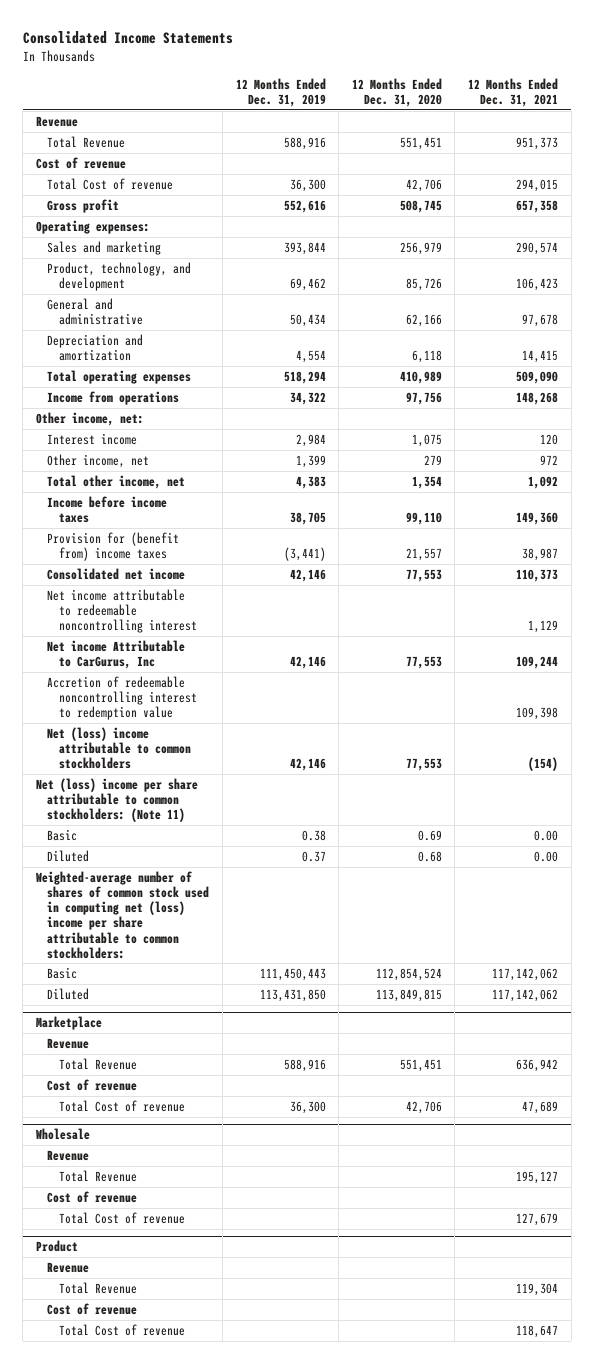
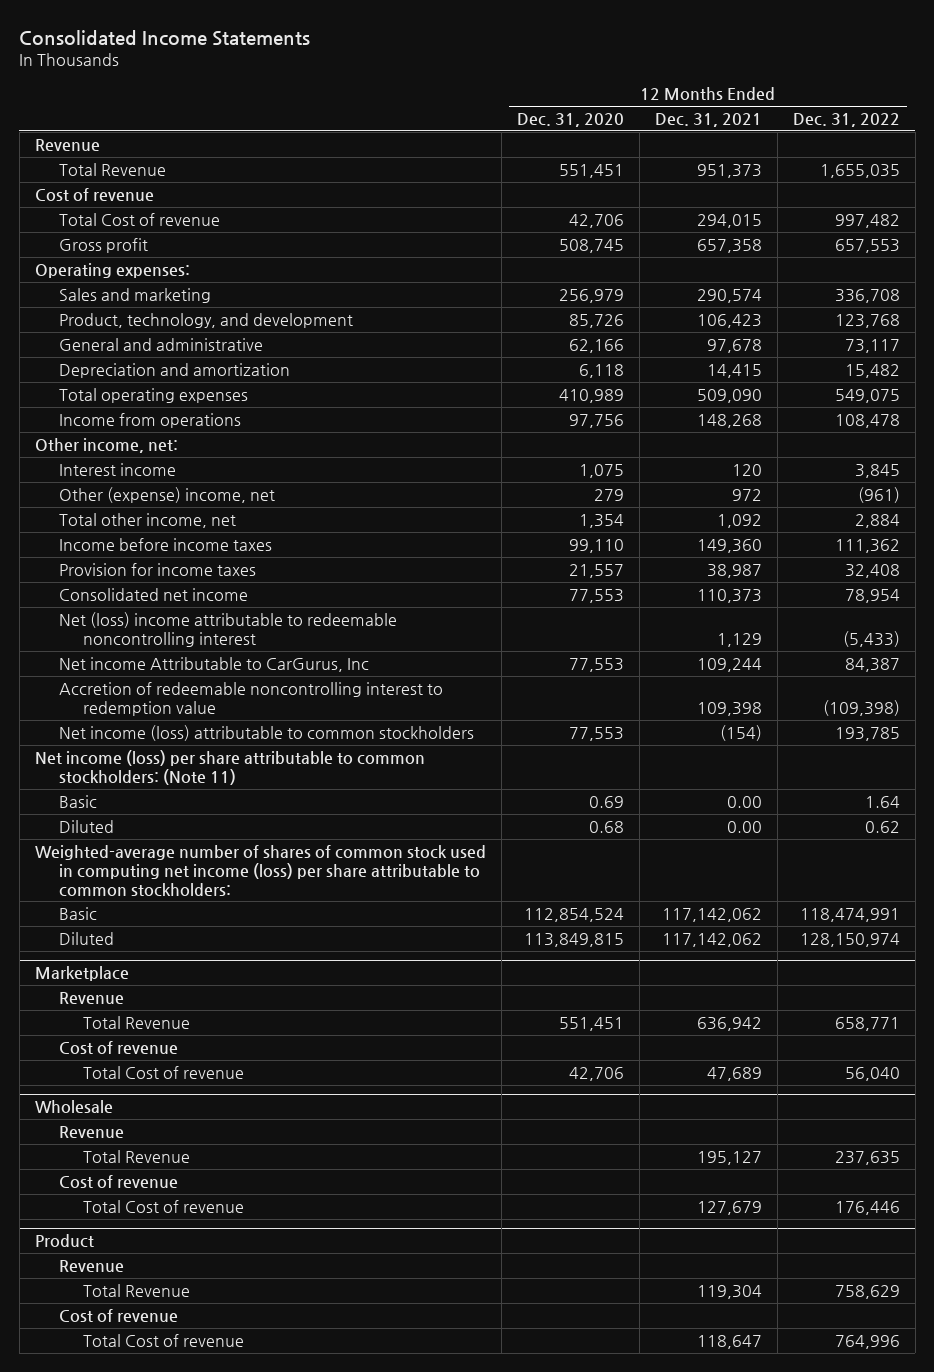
[235,77,326,108] 12 Months Ended Dec. 31, 2019 -> none
none -> [792,112,900,127] Dec. 31, 2022
[47,453,150,468] Other income, net -> [58,486,275,503] Other (expense) income, net
[47,531,180,562] Provision for (benefit from) income taxes -> [58,562,256,576] Provision for income taxes
[47,588,197,634] Net income attributable to redeemable noncontrolling interest -> [58,611,397,647] Net (loss) income attributable to redeemable noncontrolling interest
[47,726,191,770] Net (loss) income attributable to common stockholders -> [58,724,474,741] Net income (loss) attributable to common stockholders
[35,777,198,823] Net (loss) income per share attributable to common stockholders: (Note 11) -> [34,749,425,785] Net income (loss) per share attributable to common stockholders: (Note 11)
[35,870,210,959] Weighted-average number of shares of common stock used in computing net (loss) income per share attributable to common stockholders: -> [34,844,486,897] Weighted-average number of shares of common stock used in computing net income (loss) per share attributable to common stockholders:

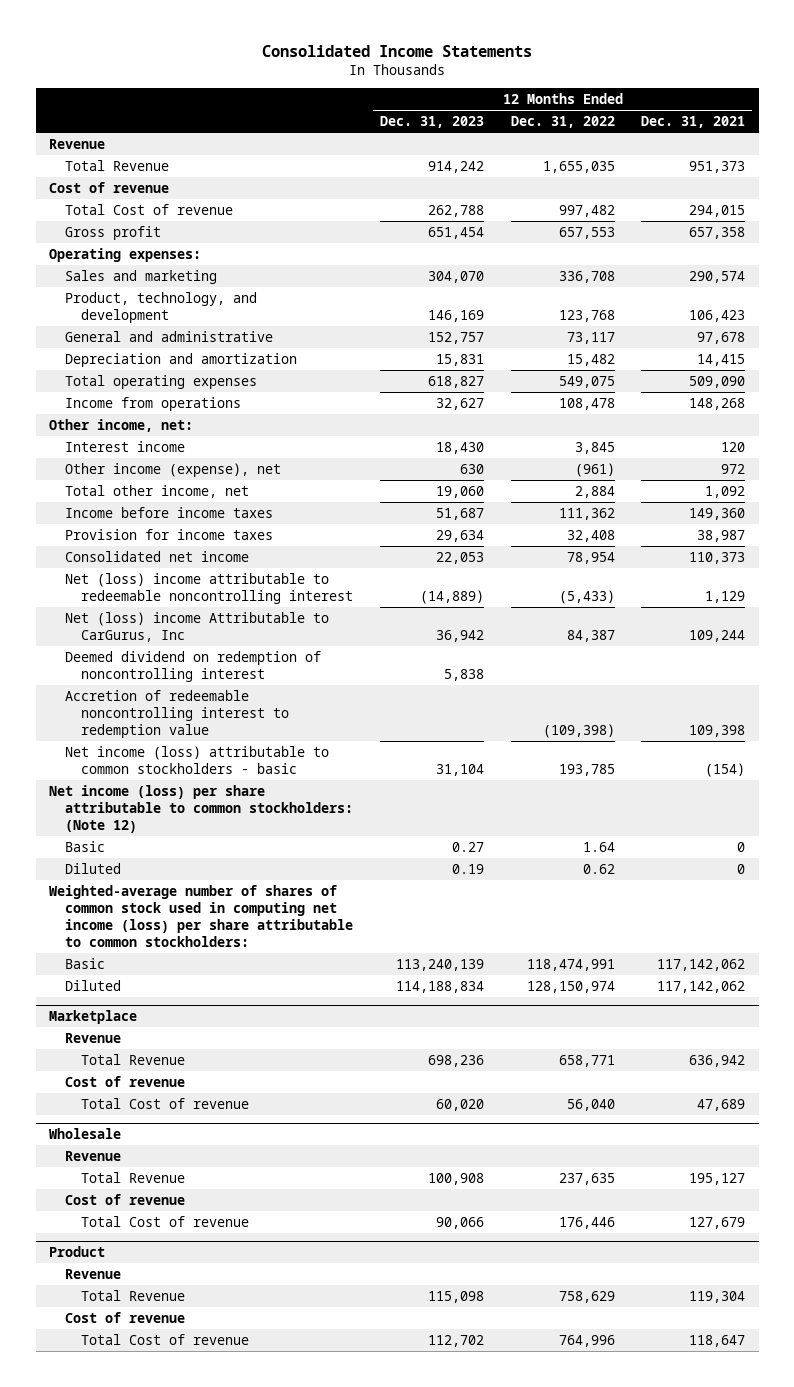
[516,112,624,127] Dec. 31, 2020 -> none
none -> [380,116,485,129] Dec. 31, 2023
[58,486,275,503] Other (expense) income, net -> [65,462,282,477] Other income (expense), net
[58,656,369,672] Net income Attributable to CarGurus, Inc -> [65,611,330,642] Net (loss) income Attributable to CarGurus, Inc
none -> [65,650,322,682] Deemed dividend on redemption of noncontrolling interest
[58,724,474,741] Net income (loss) attributable to common stockholders -> [65,745,330,774] Net income (loss) attributable to common stockholders - basic
[34,749,425,785] Net income (loss) per share attributable to common stockholders: (Note 11) -> [49,784,354,833] Net income (loss) per share attributable to common stockholders: (Note 12)
[726,795,762,808] 0.00 -> [737,841,746,852] 0
[726,820,762,833] 0.00 -> [737,863,746,874] 0

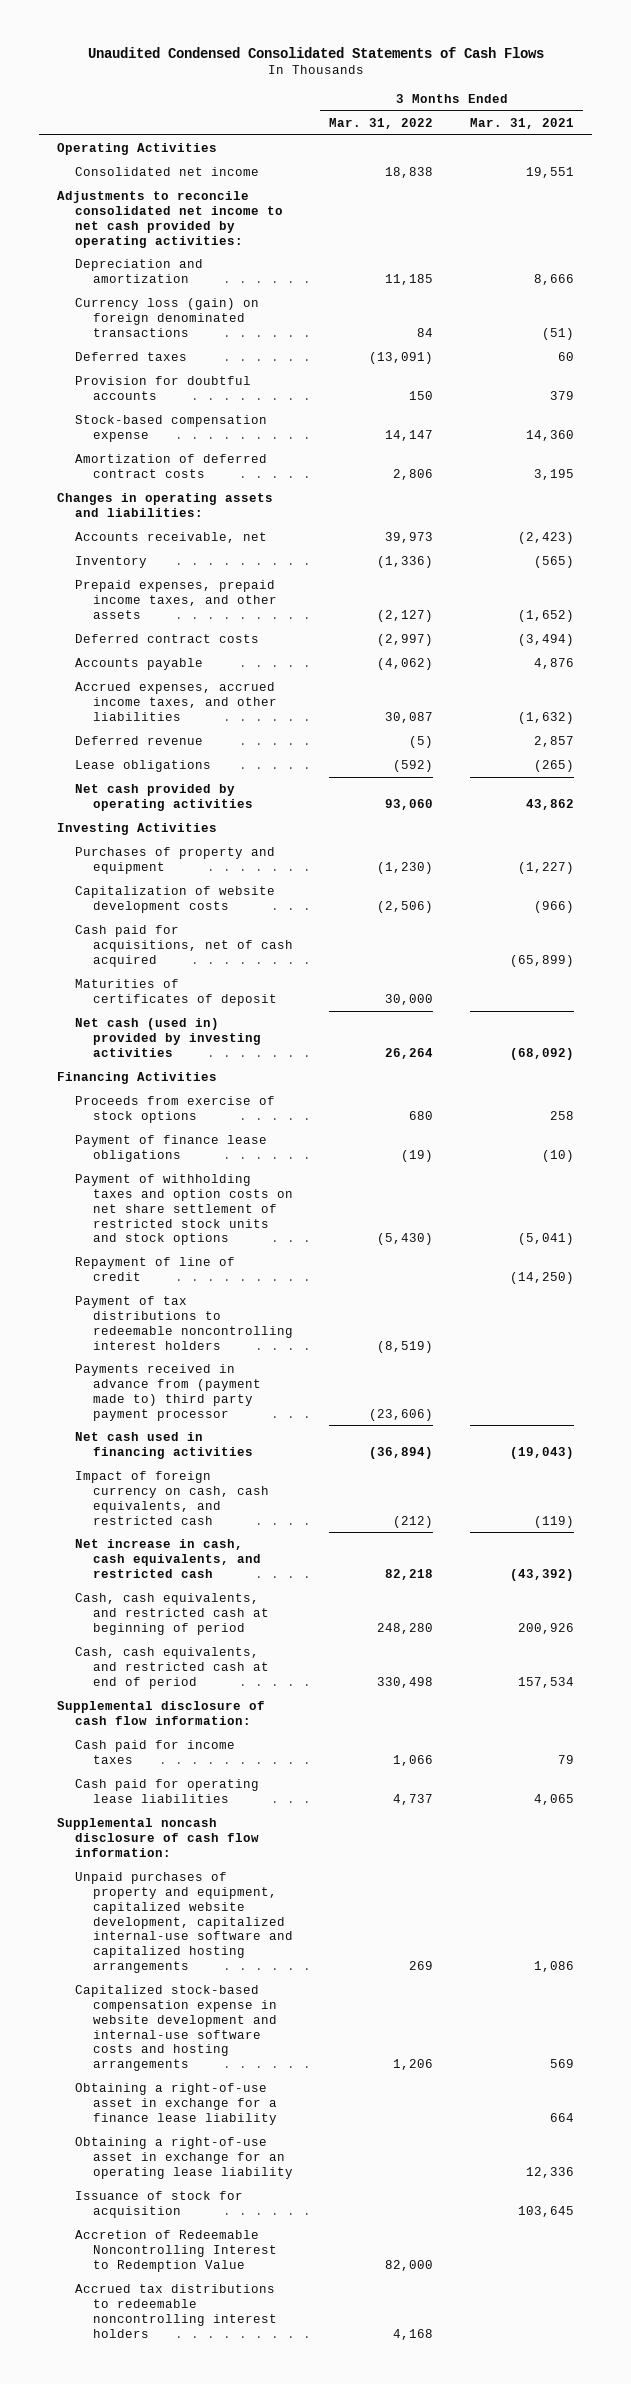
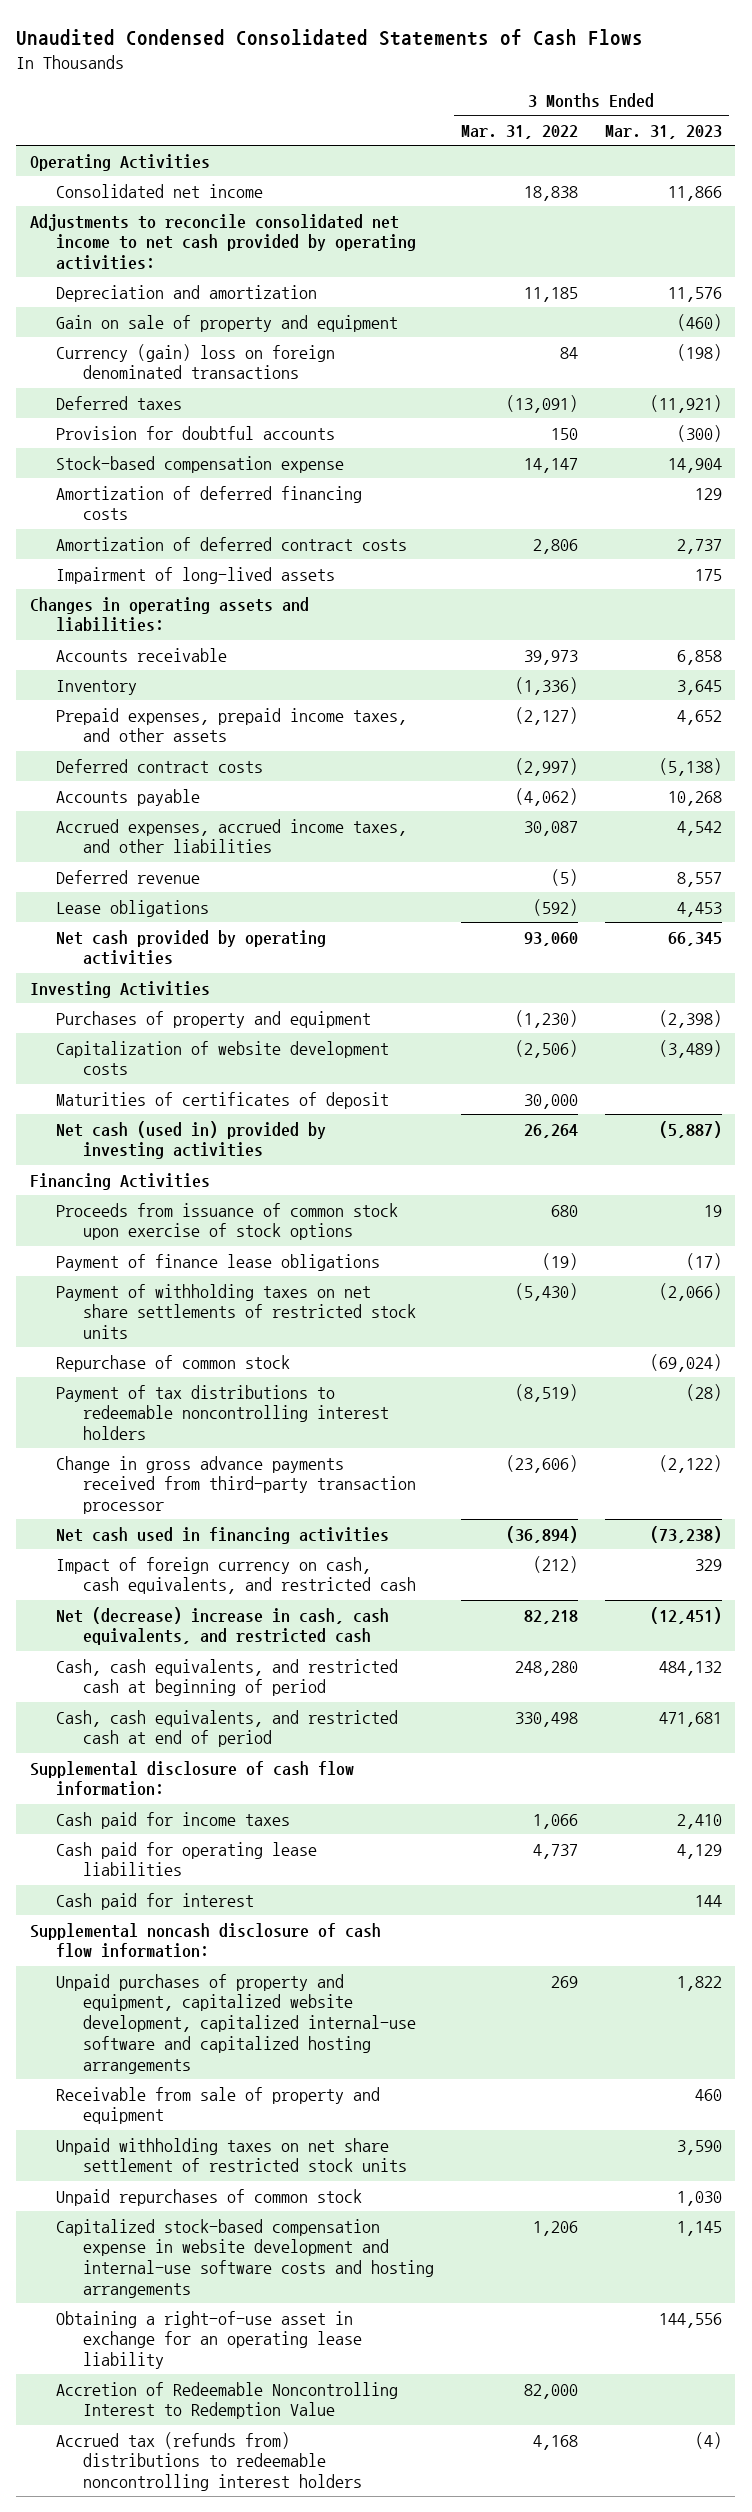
[470,117,575,129] Mar. 31, 2021 -> none
none -> [604,125,722,140] Mar. 31, 2023
none -> [56,314,399,332] Gain on sale of property and equipment
[74,297,259,337] Currency loss (gain) on foreign denominated transactions -> [56,343,336,380] Currency (gain) loss on foreign denominated transactions
none -> [56,485,363,521] Amortization of deferred financing costs
none -> [56,566,336,584] Impairment of long-lived assets
[74,531,267,543] Accounts receivable, net -> [56,647,228,662] Accounts receivable
[74,924,293,967] Cash paid for acquisitions, net of cash acquired -> none
[74,1095,275,1123] Proceeds from exercise of stock options -> [56,1202,399,1241] Proceeds from issuance of common stock upon exercise of stock options
[74,1256,235,1281] Repayment of line of credit -> none
[74,1173,293,1246] Payment of withholding taxes and option costs on net share settlement of restricted stock units and stock options -> [56,1283,416,1340] Payment of withholding taxes on net share settlements of restricted stock units
none -> [56,1354,291,1372] Repurchase of common stock
[74,1363,261,1421] Payments received in advance from (payment made to) third party payment processor -> [56,1455,416,1515] Change in gross advance payments received from third-party transaction processor
[74,1538,261,1578] Net increase in cash, cash equivalents, and restricted cash -> [56,1606,390,1646] Net (decrease) increase in cash, cash equivalents, and restricted cash
none -> [56,1892,255,1910] Cash paid for interest
none -> [56,2086,381,2125] Receivable from sale of property and equipment
none -> [56,2137,407,2173] Unpaid withholding taxes on net share settlement of restricted stock units
none -> [56,2188,363,2206] Unpaid repurchases of common stock
[74,2082,277,2125] Obtaining a right-of-use asset in exchange for a finance lease liability -> none
[74,2190,243,2218] Issuance of stock for acquisition -> none
[74,2283,277,2338] Accrued tax distributions to redeemable noncontrolling interest holders -> [56,2431,362,2492] Accrued tax (refunds from) distributions to redeemable noncontrolling interest holders

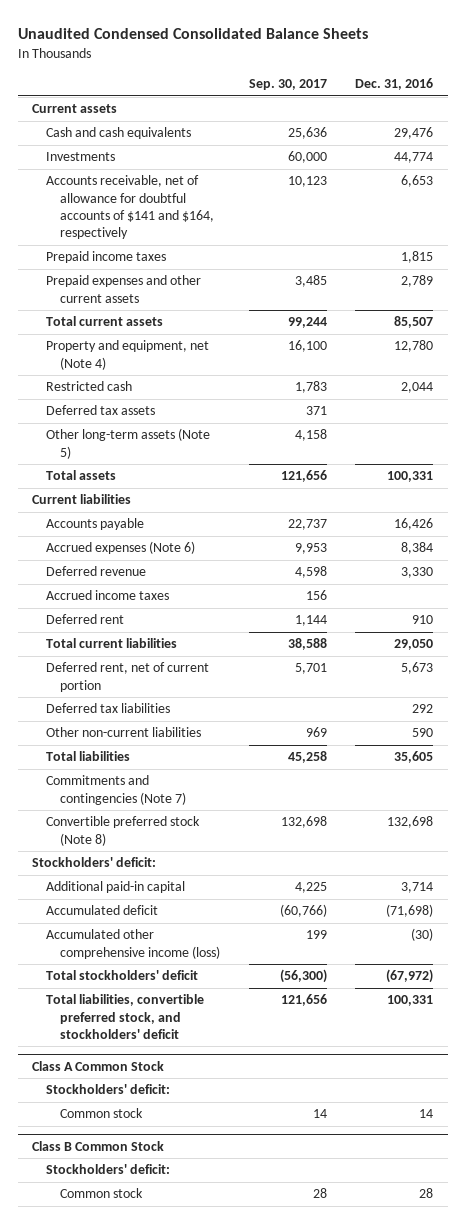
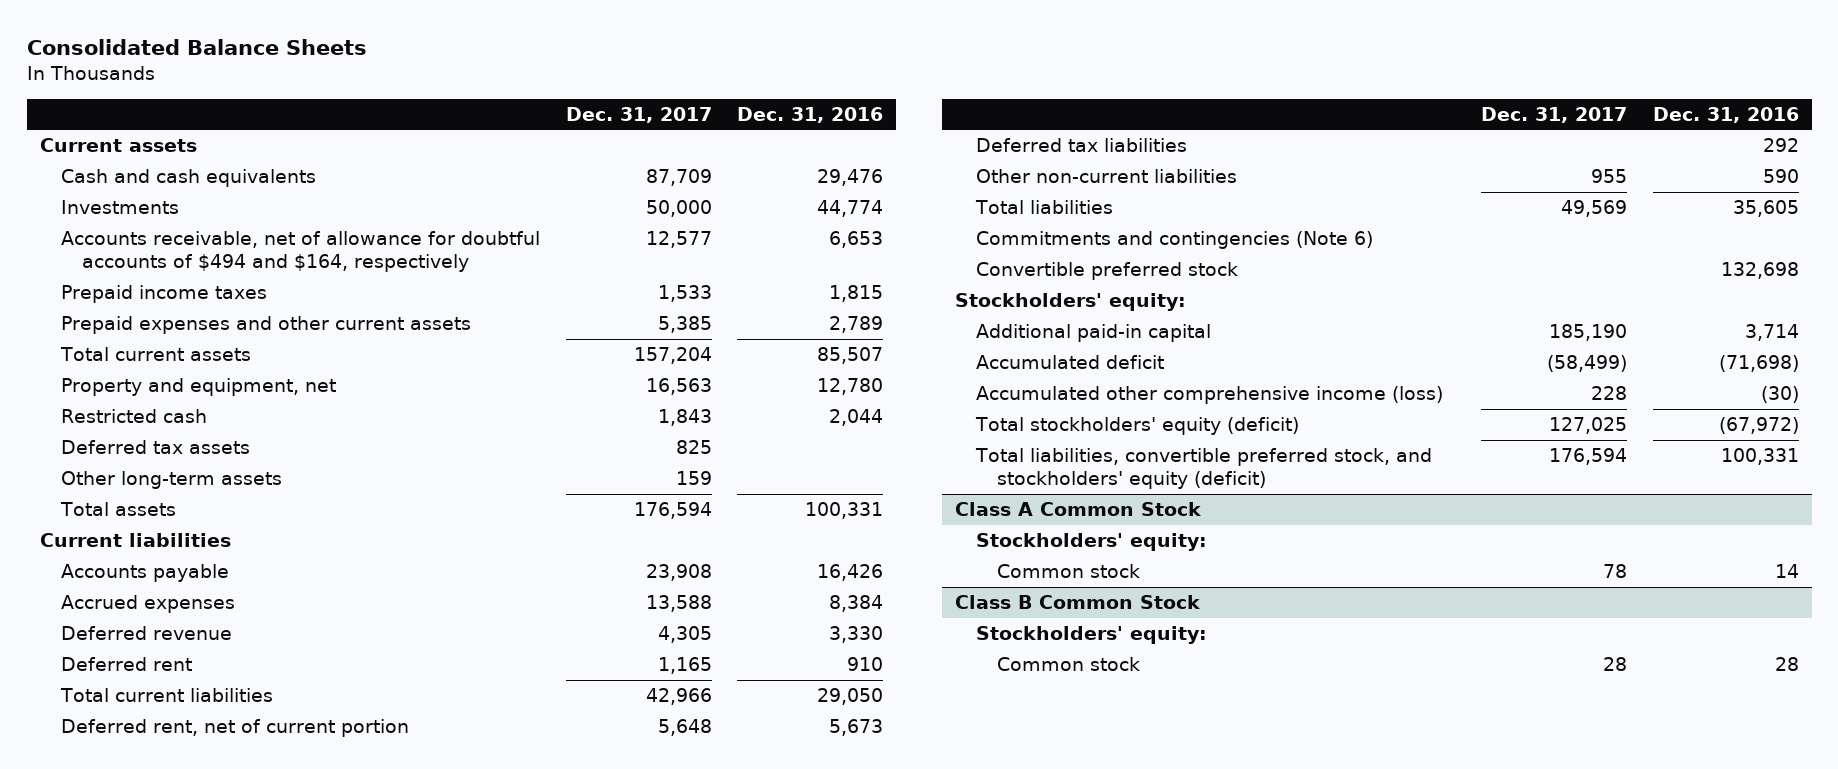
[17,28,368,40] Unaudited Condensed Consolidated Balance Sheets -> [26,39,367,56] Consolidated Balance Sheets
[248,79,327,91] Sep. 30, 2017 -> none
none -> [565,106,712,123] Dec. 31, 2017
[45,175,214,240] Accounts receivable, net of allowance for doubtful accounts of $141 and $164, respectively -> [60,231,540,273] Accounts receivable, net of allowance for doubtful accounts of $494 and $164, respectively
[45,340,209,370] Property and equipment, net (Note 4) -> [60,378,336,397] Property and equipment, net
[45,428,210,459] Other long-term assets (Note 5) -> [60,471,282,490] Other long-term assets
[45,541,195,555] Accrued expenses (Note 6) -> [60,595,235,614] Accrued expenses
[45,590,169,601] Accrued income taxes -> none
[45,775,186,805] Commitments and contingencies (Note 7) -> [976,231,1374,250] Commitments and contingencies (Note 6)
[45,816,200,846] Convertible preferred stock (Note 8) -> [976,262,1239,281] Convertible preferred stock
[32,857,157,868] Stockholders' deficit: -> [955,293,1187,312] Stockholders' equity:
[45,970,198,981] Total stockholders' deficit -> [975,417,1300,436] Total stockholders' equity (deficit)
[45,994,204,1039] Total liabilities, convertible preferred stock, and stockholders' deficit -> [975,448,1433,490] Total liabilities, convertible preferred stock, and stockholders' equity (deficit)
[45,1084,170,1095] Stockholders' deficit: -> [976,533,1208,552] Stockholders' equity:
[45,1164,170,1175] Stockholders' deficit: -> [976,626,1208,645] Stockholders' equity:

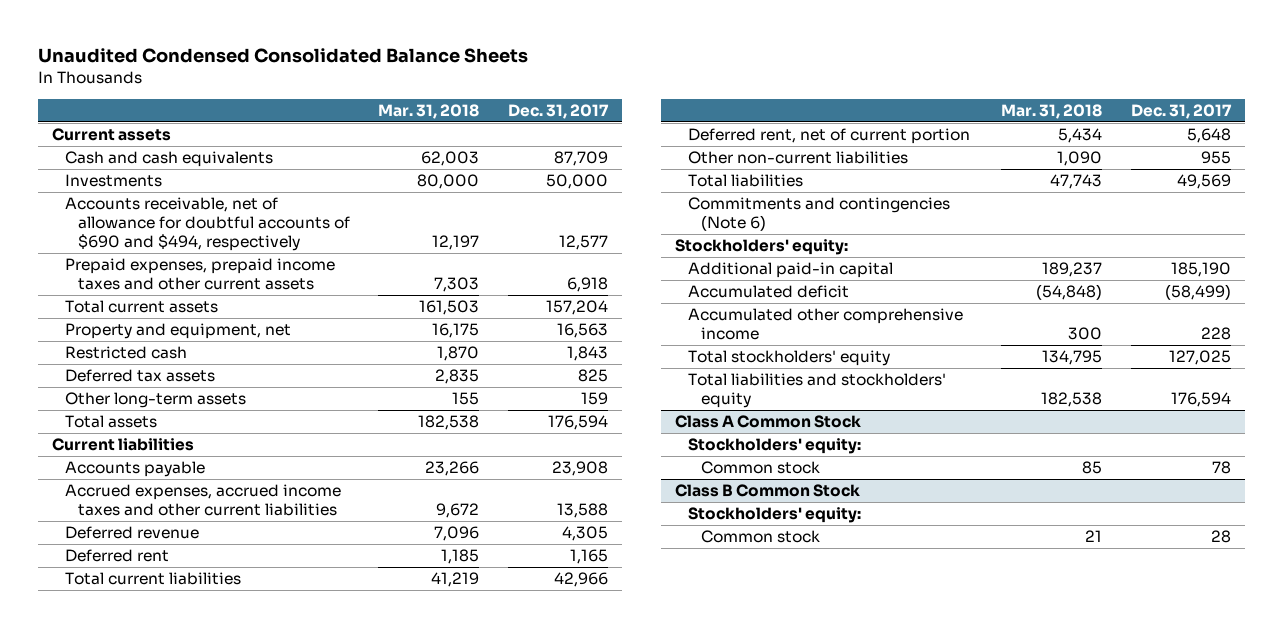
[26,39,367,56] Consolidated Balance Sheets -> [37,48,528,64] Unaudited Condensed Consolidated Balance Sheets
[737,106,884,123] Dec. 31, 2016 -> none
none -> [378,104,480,120] Mar. 31, 2018
[60,285,267,304] Prepaid income taxes -> none
[60,231,540,273] Accounts receivable, net of allowance for doubtful accounts of $494 and $164, respectively -> [65,197,351,252] Accounts receivable, net of allowance for doubtful accounts of $690 and $494, respectively
[60,316,471,335] Prepaid expenses and other current assets -> [65,258,336,291] Prepaid expenses, prepaid income taxes and other current assets
[657,316,712,334] 5,385 -> [566,277,608,293] 6,918
[60,595,235,614] Accrued expenses -> [65,484,342,517] Accrued expenses, accrued income taxes and other current liabilities
[976,138,1188,153] Deferred tax liabilities -> none
[976,262,1239,281] Convertible preferred stock -> none
[976,386,1444,405] Accumulated other comprehensive income (loss) -> [688,308,964,341] Accumulated other comprehensive income
[975,417,1300,436] Total stockholders' equity (deficit) -> [688,350,891,367] Total stockholders' equity
[975,448,1433,490] Total liabilities, convertible preferred stock, and stockholders' equity (deficit) -> [688,373,947,409] Total liabilities and stockholders' equity

